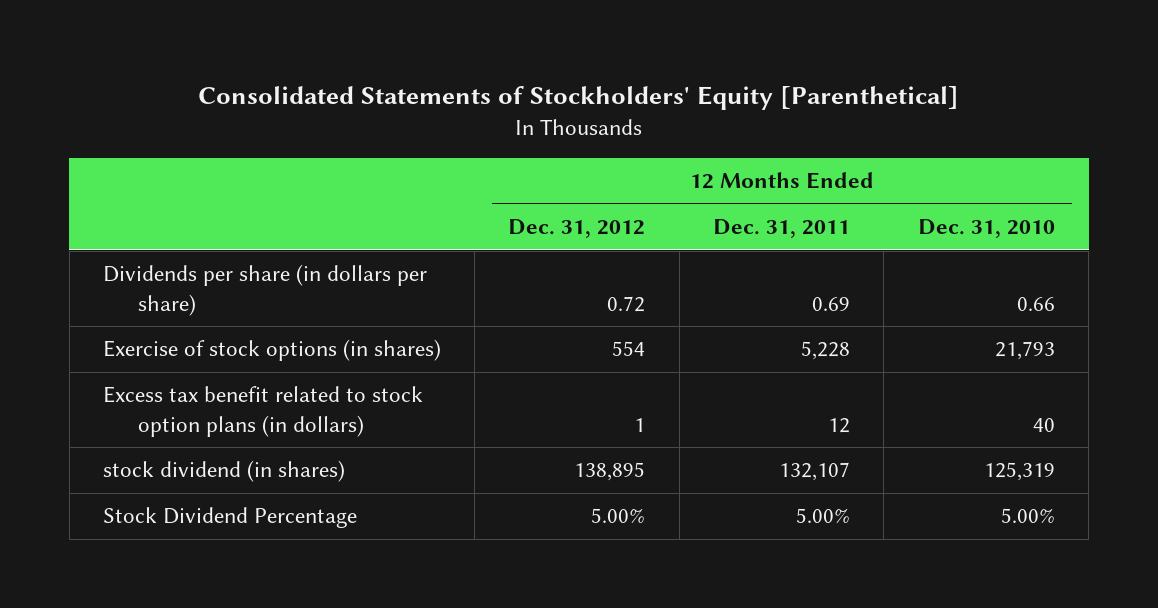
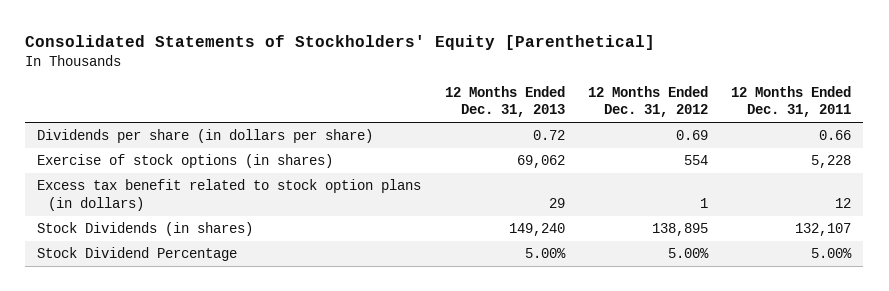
[917,219,1055,239] Dec. 31, 2010 -> none
none -> [444,85,565,118] 12 Months Ended Dec. 31, 2013
[607,295,646,312] 0.72 -> [675,130,708,141] 0.69
[812,296,851,311] 0.69 -> [819,130,852,141] 0.66
[102,460,345,483] stock dividend (in shares) -> [37,222,254,237] Stock Dividends (in shares)

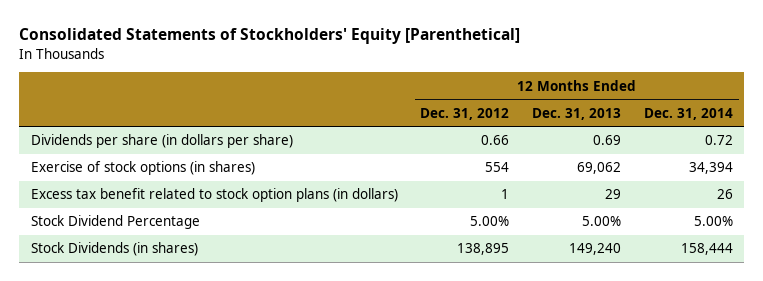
[731,85,852,118] 12 Months Ended Dec. 31, 2011 -> none
none -> [643,107,733,120] Dec. 31, 2014
[532,130,565,141] 0.72 -> [593,135,622,146] 0.69
[675,130,708,141] 0.69 -> [481,135,510,146] 0.66
[37,222,254,237] Stock Dividends (in shares) -> [30,242,198,257] Stock Dividends (in shares)

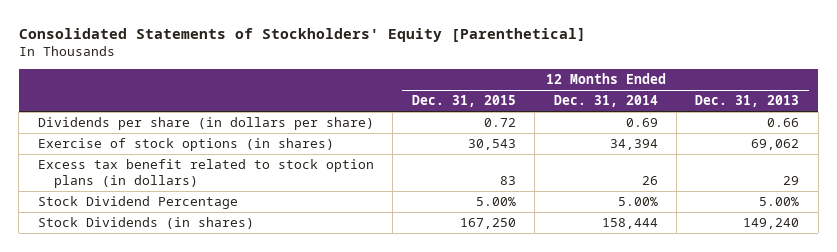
[420,107,510,120] Dec. 31, 2012 -> none
none -> [411,95,516,108] Dec. 31, 2015
[593,135,622,146] 0.69 -> [767,118,800,128] 0.66
[704,135,733,146] 0.72 -> [625,118,658,128] 0.69

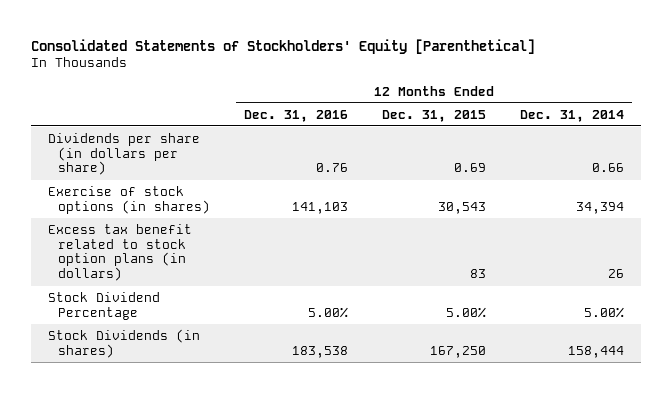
[695,95,800,108] Dec. 31, 2013 -> none
none -> [244,109,349,122] Dec. 31, 2016
[483,118,516,128] 0.72 -> [454,163,487,173] 0.69
[625,118,658,128] 0.69 -> [591,163,624,173] 0.66

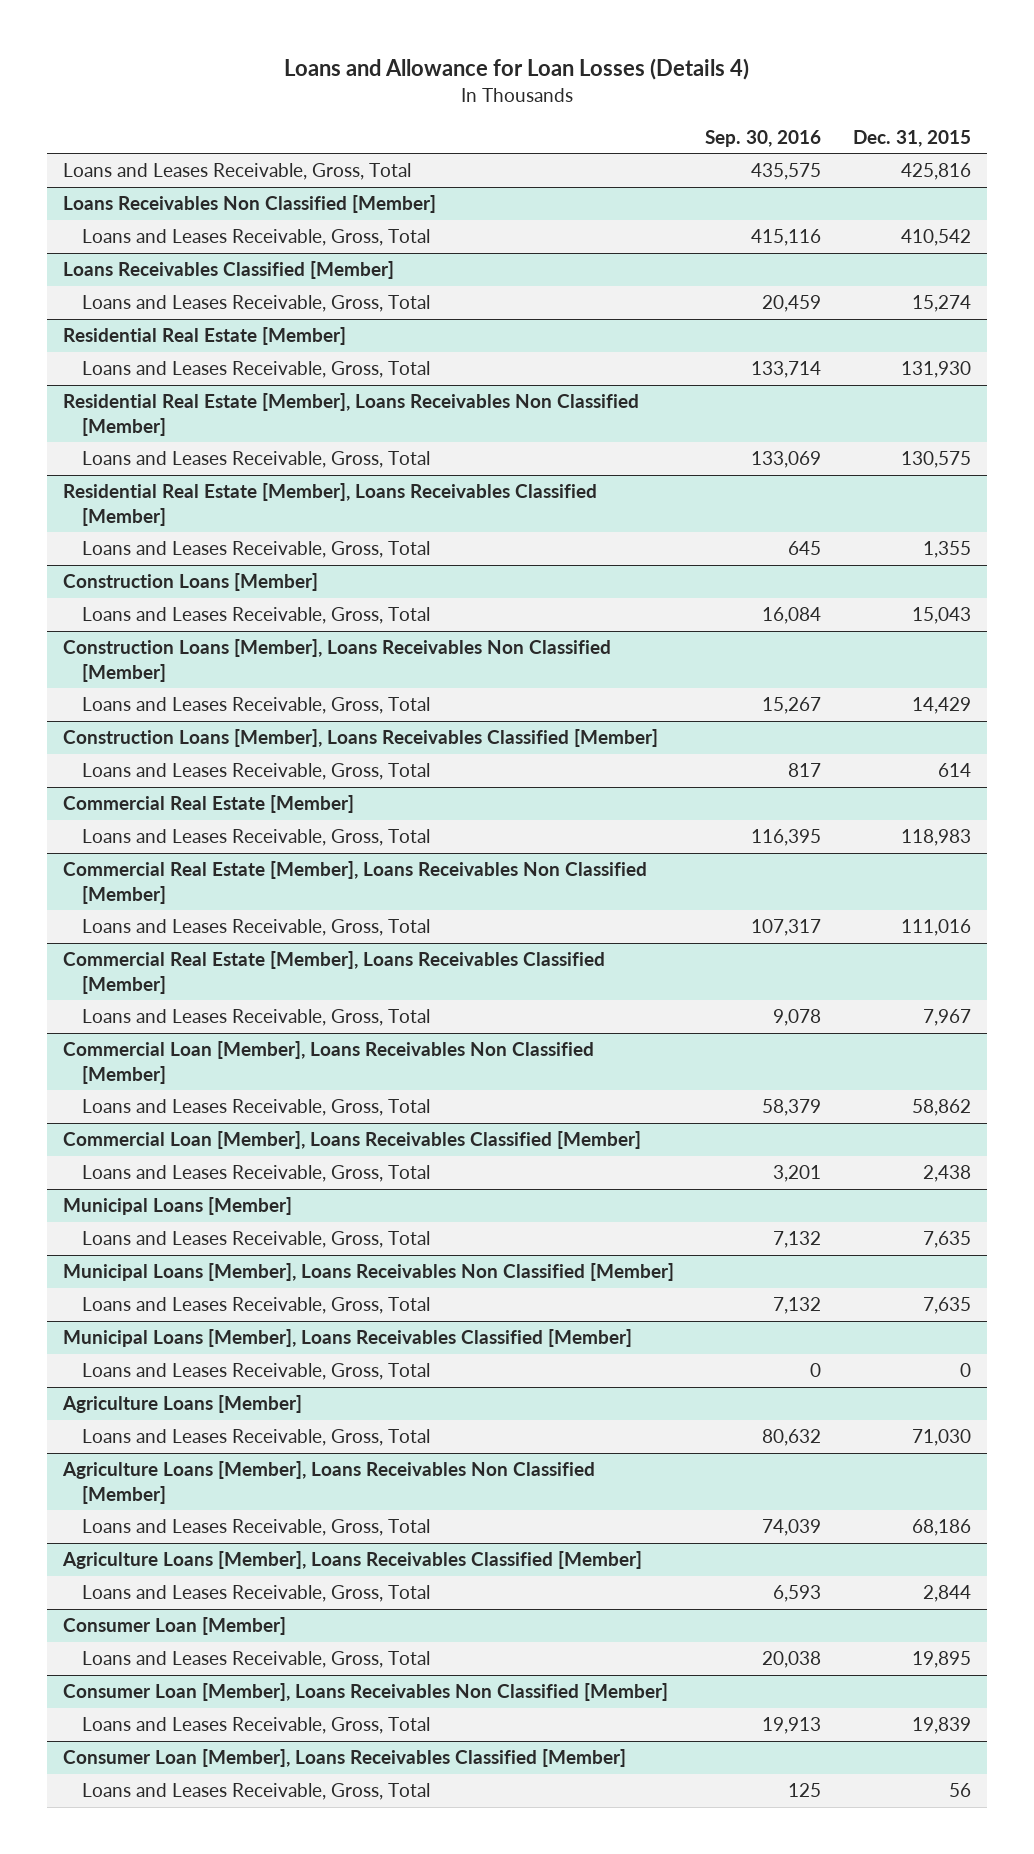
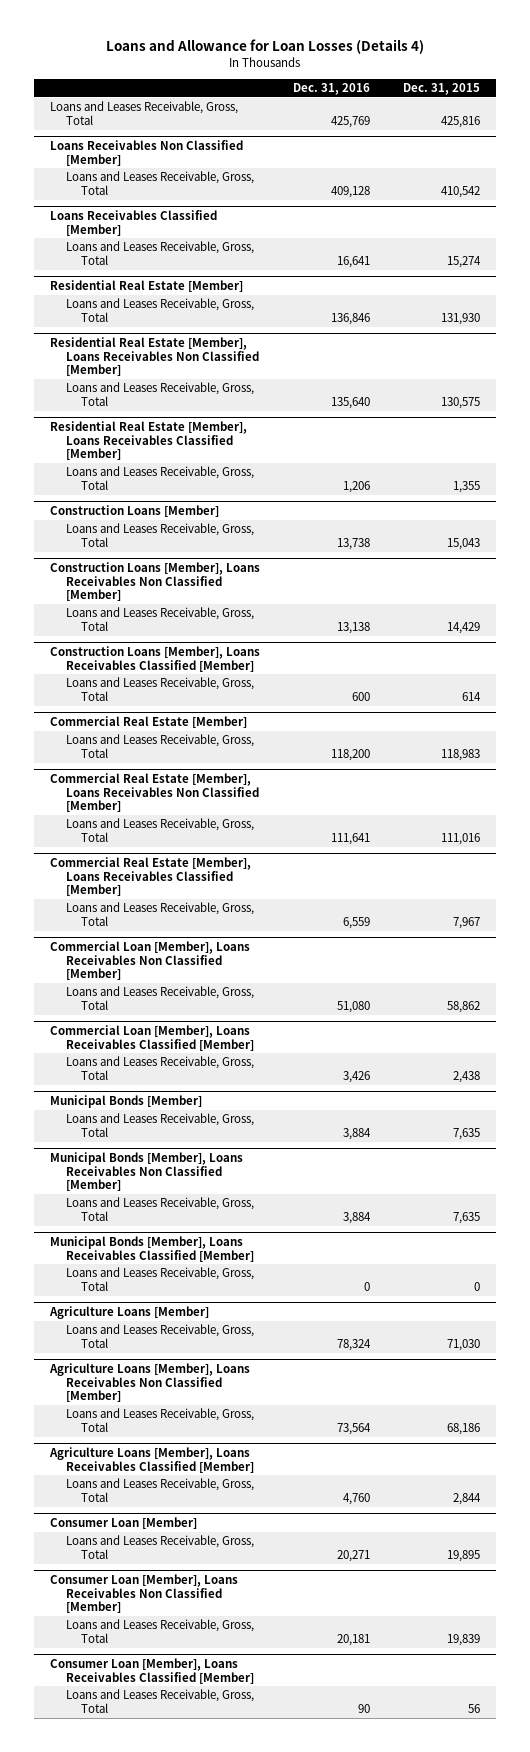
[705,129,822,147] Sep. 30, 2016 -> none
none -> [292,82,370,95] Dec. 31, 2016
[62,1197,292,1216] Municipal Loans [Member] -> [49,1095,202,1109] Municipal Bonds [Member]
[62,1263,674,1282] Municipal Loans [Member], Loans Receivables Non Classified [Member] -> [49,1152,243,1191] Municipal Bonds [Member], Loans Receivables Non Classified [Member]
[62,1329,632,1348] Municipal Loans [Member], Loans Receivables Classified [Member] -> [49,1236,254,1262] Municipal Bonds [Member], Loans Receivables Classified [Member]

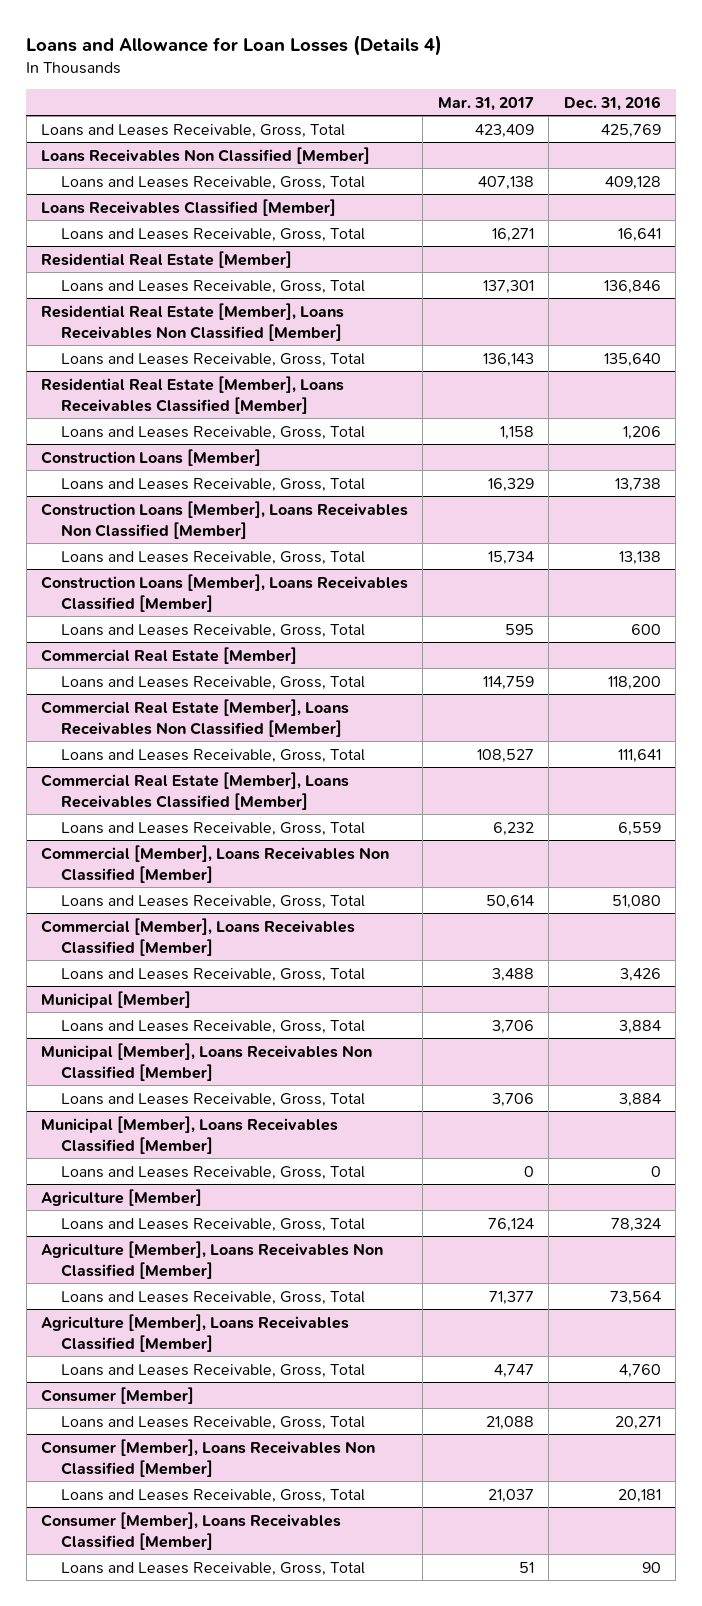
[402,82,480,95] Dec. 31, 2015 -> none
none -> [437,96,534,111] Mar. 31, 2017
[49,941,250,980] Commercial Loan [Member], Loans Receivables Non Classified [Member] -> [41,844,390,883] Commercial [Member], Loans Receivables Non Classified [Member]
[49,1025,254,1051] Commercial Loan [Member], Loans Receivables Classified [Member] -> [41,917,356,956] Commercial [Member], Loans Receivables Classified [Member]
[49,1095,202,1109] Municipal Bonds [Member] -> [41,990,192,1008] Municipal [Member]
[49,1152,243,1191] Municipal Bonds [Member], Loans Receivables Non Classified [Member] -> [41,1042,373,1081] Municipal [Member], Loans Receivables Non Classified [Member]
[49,1236,254,1262] Municipal Bonds [Member], Loans Receivables Classified [Member] -> [41,1115,339,1154] Municipal [Member], Loans Receivables Classified [Member]
[48,1306,209,1320] Agriculture Loans [Member] -> [41,1188,203,1206] Agriculture [Member]
[48,1363,250,1402] Agriculture Loans [Member], Loans Receivables Non Classified [Member] -> [41,1240,384,1279] Agriculture [Member], Loans Receivables Non Classified [Member]
[48,1447,254,1473] Agriculture Loans [Member], Loans Receivables Classified [Member] -> [41,1313,350,1352] Agriculture [Member], Loans Receivables Classified [Member]
[49,1517,197,1530] Consumer Loan [Member] -> [41,1386,195,1404] Consumer [Member]
[49,1574,238,1613] Consumer Loan [Member], Loans Receivables Non Classified [Member] -> [41,1438,376,1477] Consumer [Member], Loans Receivables Non Classified [Member]
[49,1658,254,1684] Consumer Loan [Member], Loans Receivables Classified [Member] -> [41,1511,342,1550] Consumer [Member], Loans Receivables Classified [Member]

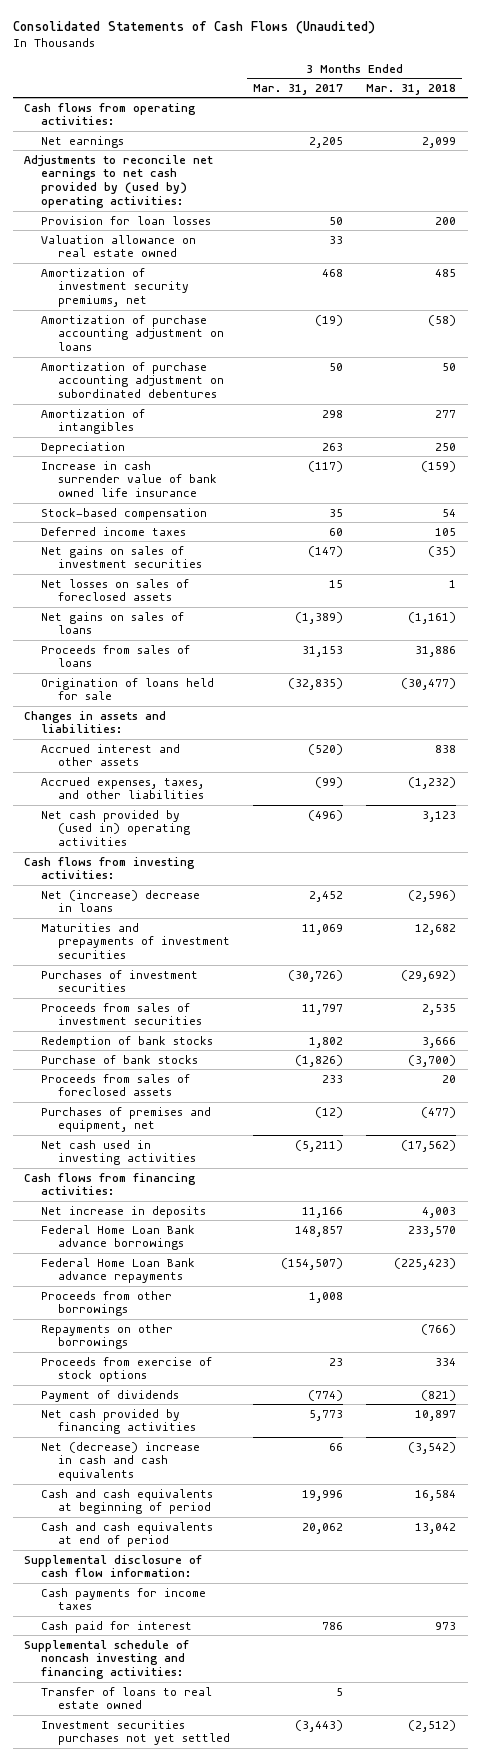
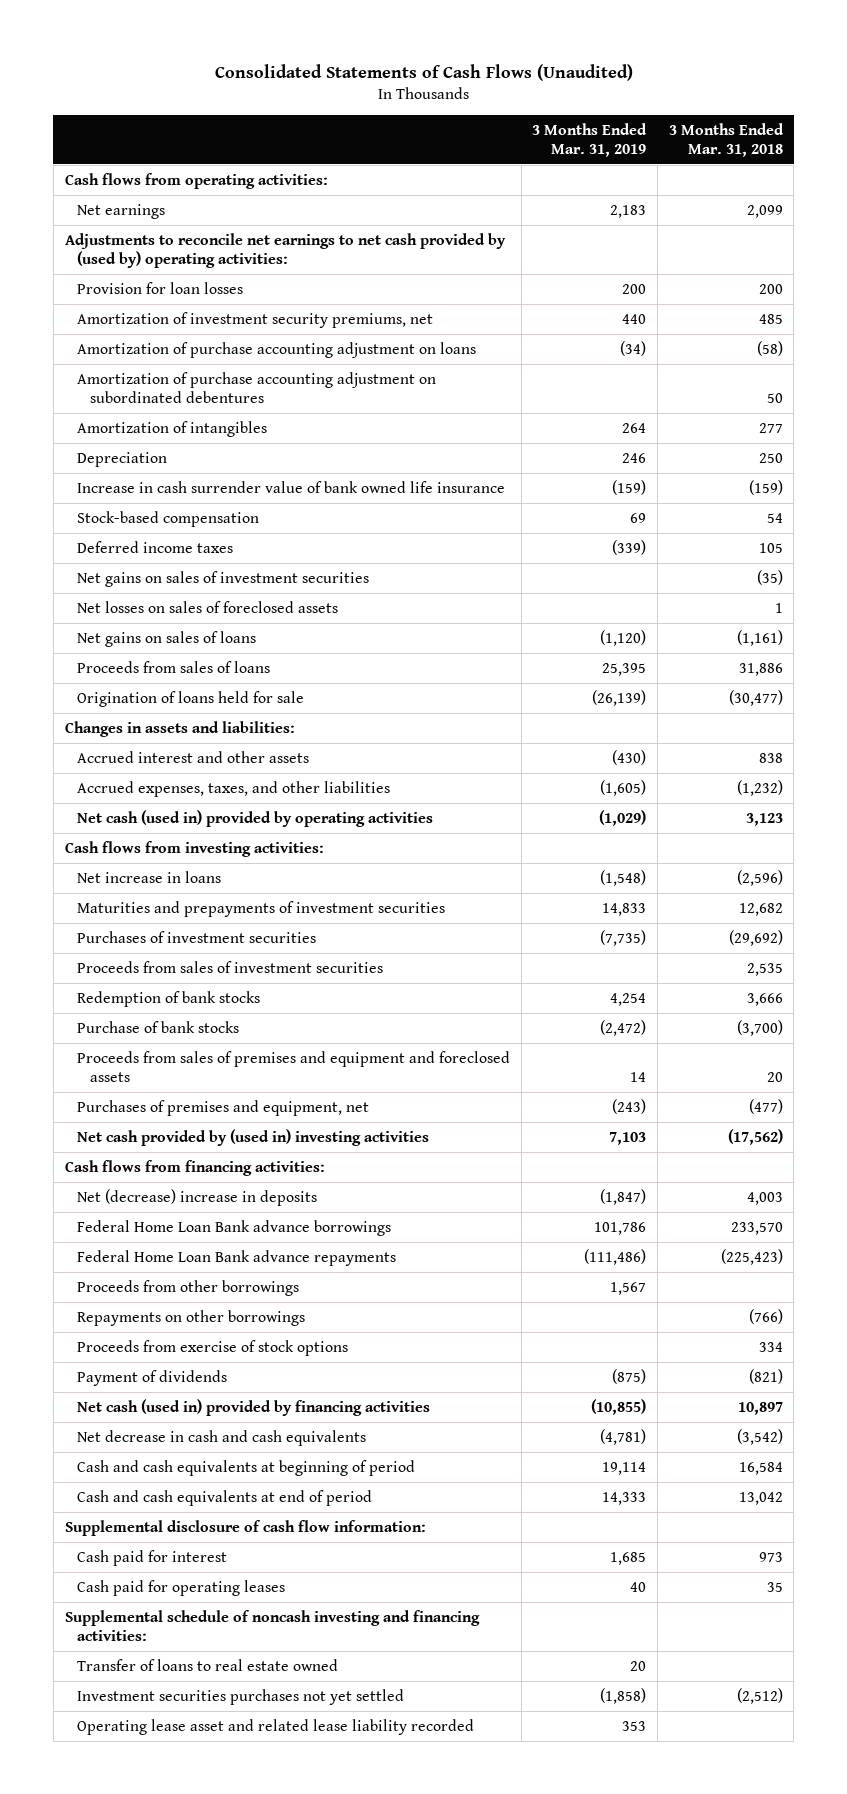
[253,83,344,95] Mar. 31, 2017 -> none
none -> [532,122,648,158] 3 Months Ended Mar. 31, 2019
[41,234,197,258] Valuation allowance on real estate owned -> none
[41,809,191,847] Net cash provided by (used in) operating activities -> [77,809,434,827] Net cash (used in) provided by operating activities
[41,889,201,913] Net (increase) decrease in loans -> [77,870,222,883] Net increase in loans
[41,1073,191,1097] Proceeds from sales of foreclosed assets -> [77,1050,511,1082] Proceeds from sales of premises and equipment and foreclosed assets
[41,1139,197,1166] Net cash used in investing activities -> [77,1128,430,1146] Net cash provided by (used in) investing activities
[41,1205,207,1218] Net increase in deposits -> [77,1188,318,1206] Net (decrease) increase in deposits
[41,1408,197,1435] Net cash provided by financing activities -> [77,1398,431,1416] Net cash (used in) provided by financing activities
[41,1441,201,1482] Net (decrease) increase in cash and cash equivalents -> [77,1429,367,1446] Net decrease in cash and cash equivalents
[41,1587,207,1611] Cash payments for income taxes -> none
none -> [77,1579,286,1596] Cash paid for operating leases
none -> [77,1718,475,1735] Operating lease asset and related lease liability recorded

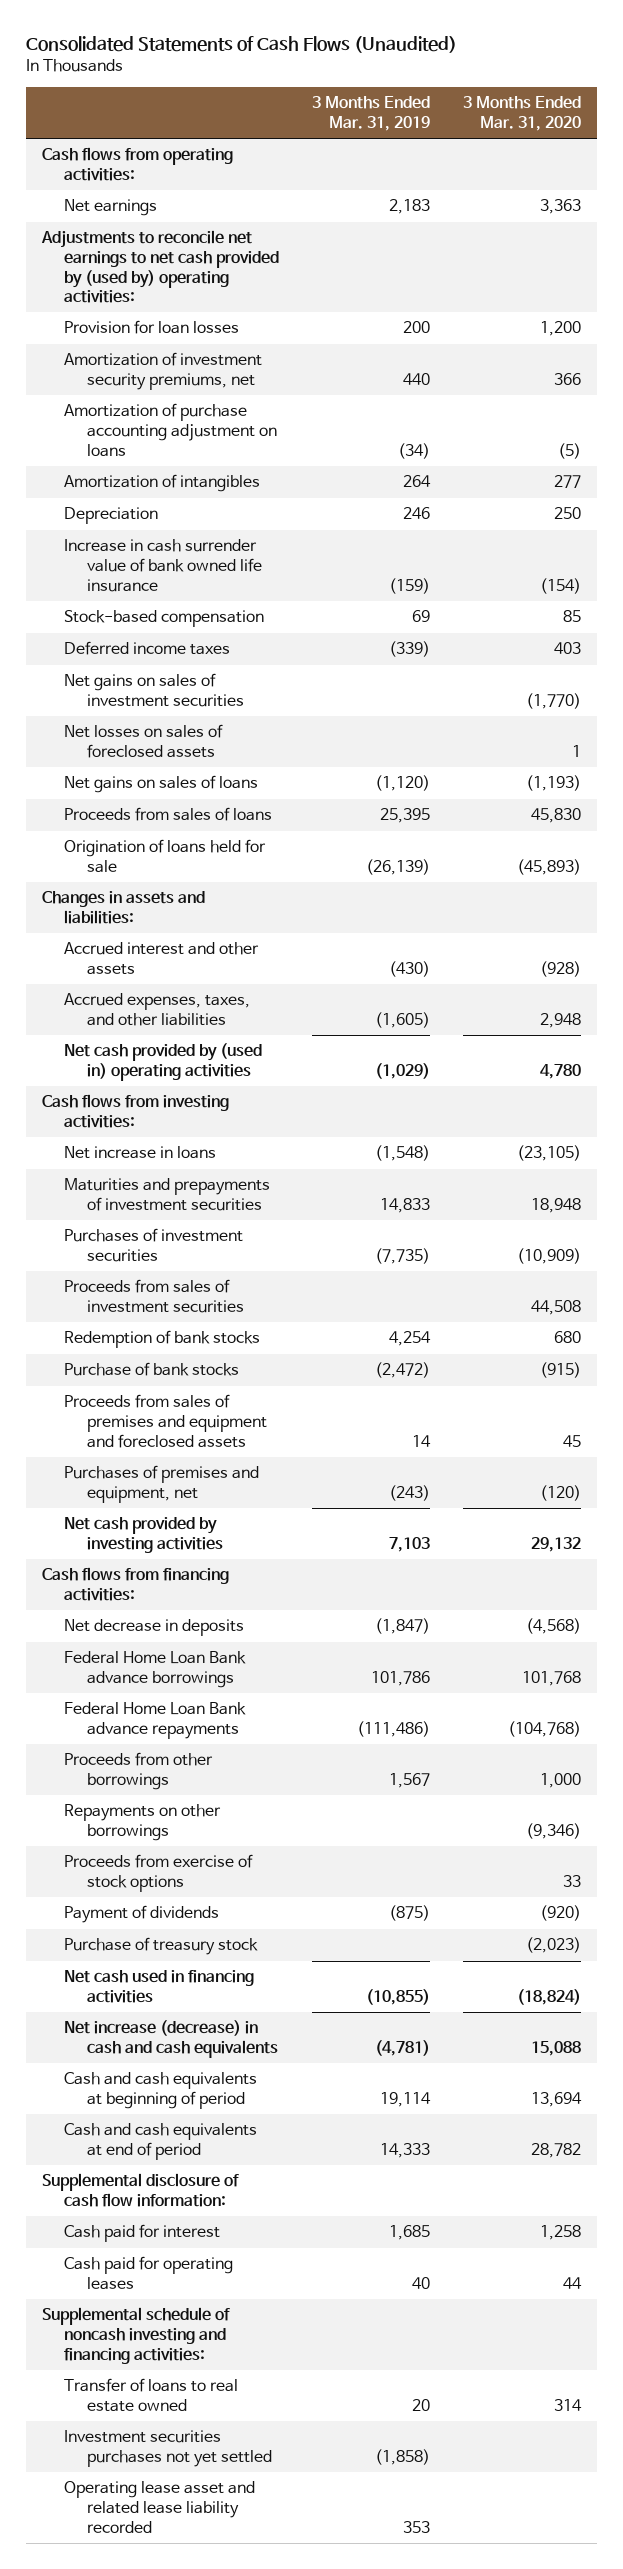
[668,122,784,158] 3 Months Ended Mar. 31, 2018 -> none
none -> [462,96,581,132] 3 Months Ended Mar. 31, 2020
[77,371,437,403] Amortization of purchase accounting adjustment on subordinated debentures -> none
[77,809,434,827] Net cash (used in) provided by operating activities -> [64,1043,263,1081] Net cash provided by (used in) operating activities
[77,1128,430,1146] Net cash provided by (used in) investing activities -> [64,1517,223,1553] Net cash provided by investing activities
[77,1188,318,1206] Net (decrease) increase in deposits -> [64,1619,245,1637] Net decrease in deposits
none -> [64,1937,259,1956] Purchase of treasury stock
[77,1398,431,1416] Net cash (used in) provided by financing activities -> [64,1970,255,2003] Net cash used in financing activities
[77,1429,367,1446] Net decrease in cash and cash equivalents -> [64,2020,278,2058] Net increase (decrease) in cash and cash equivalents

